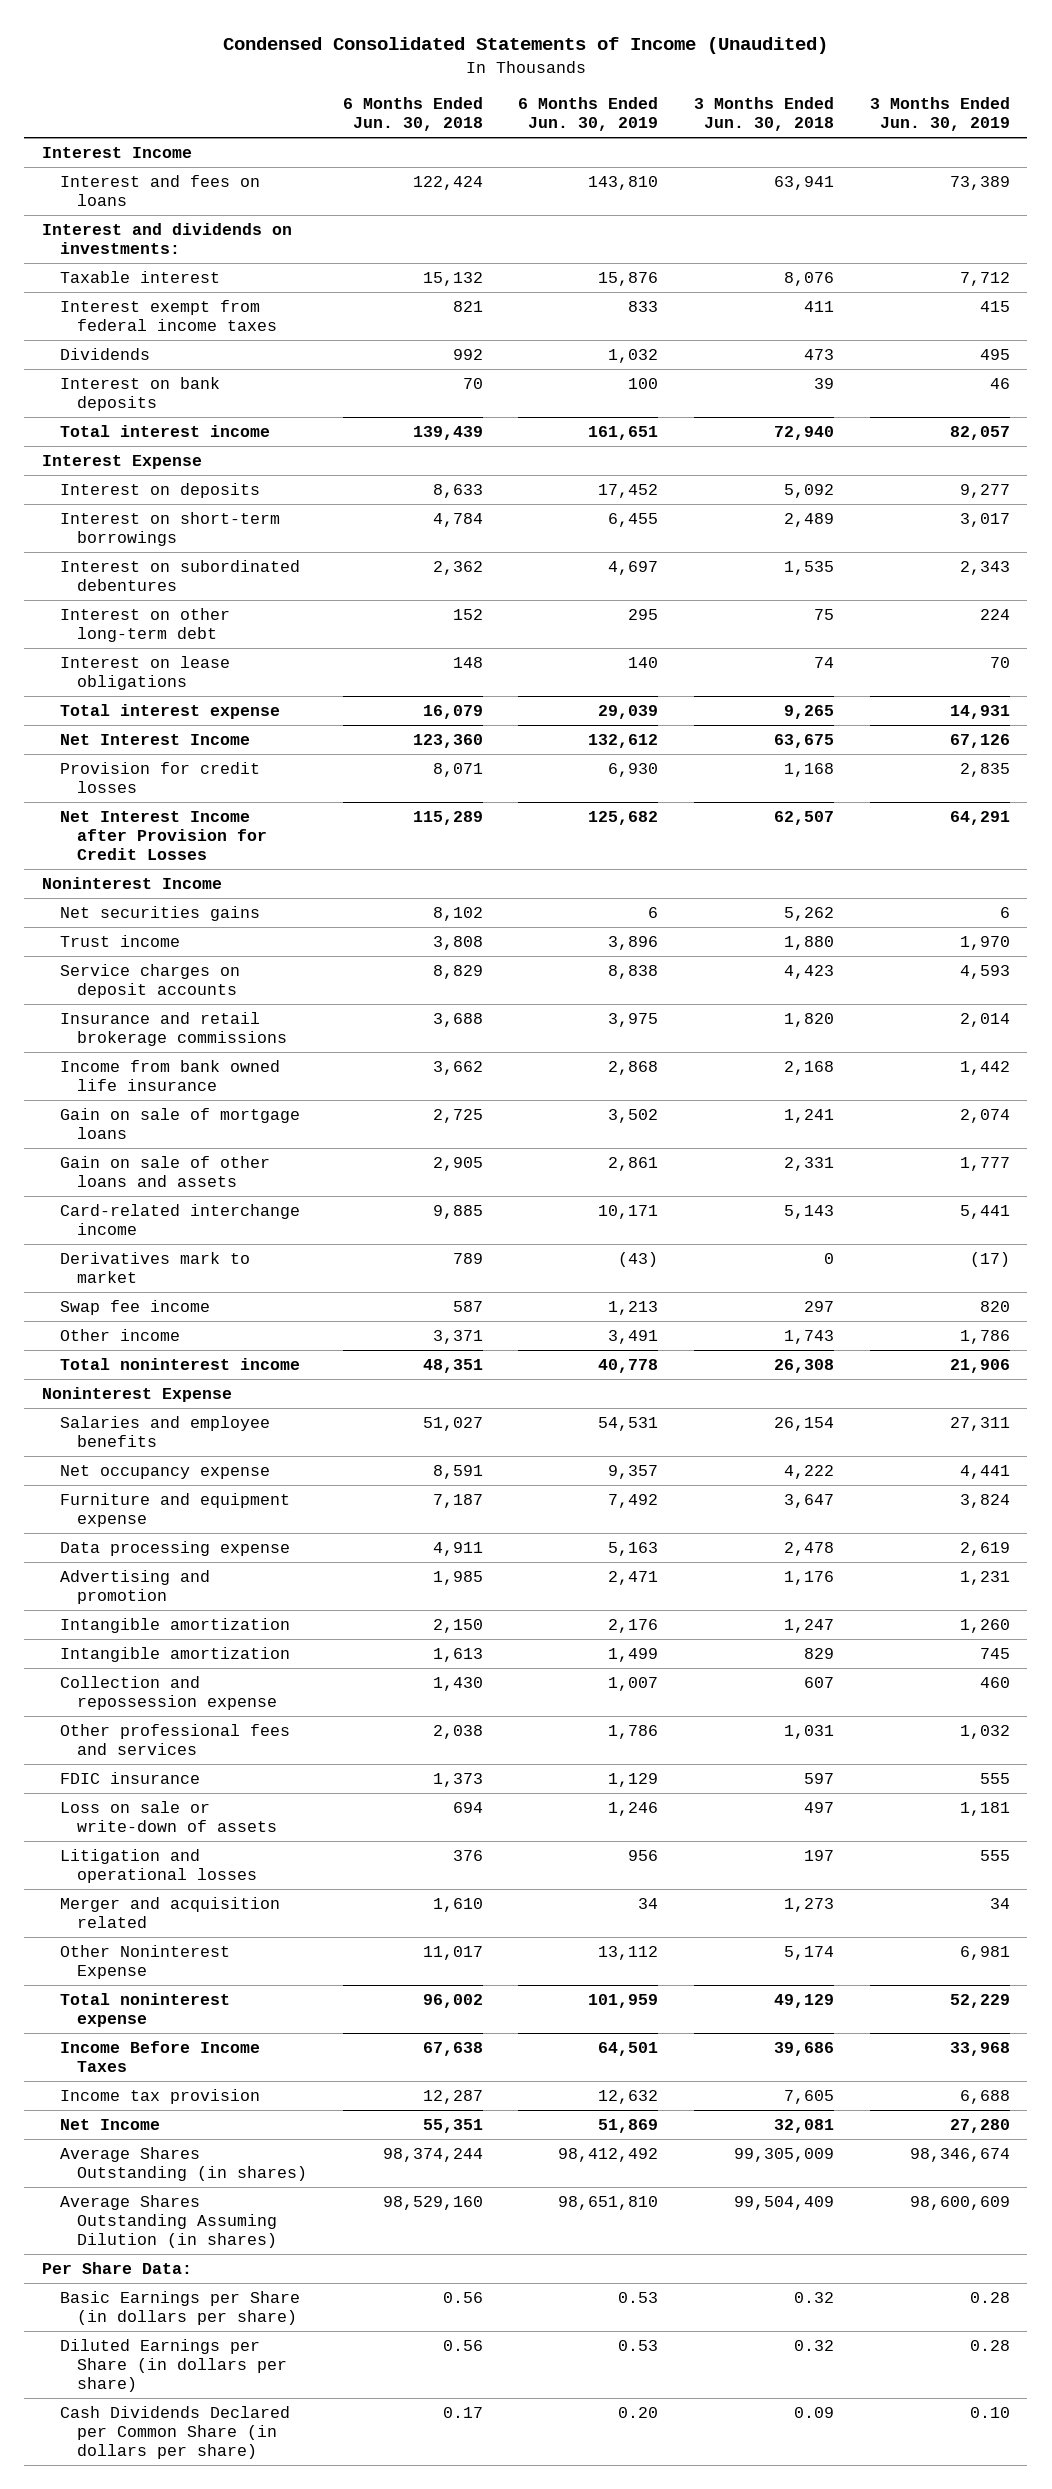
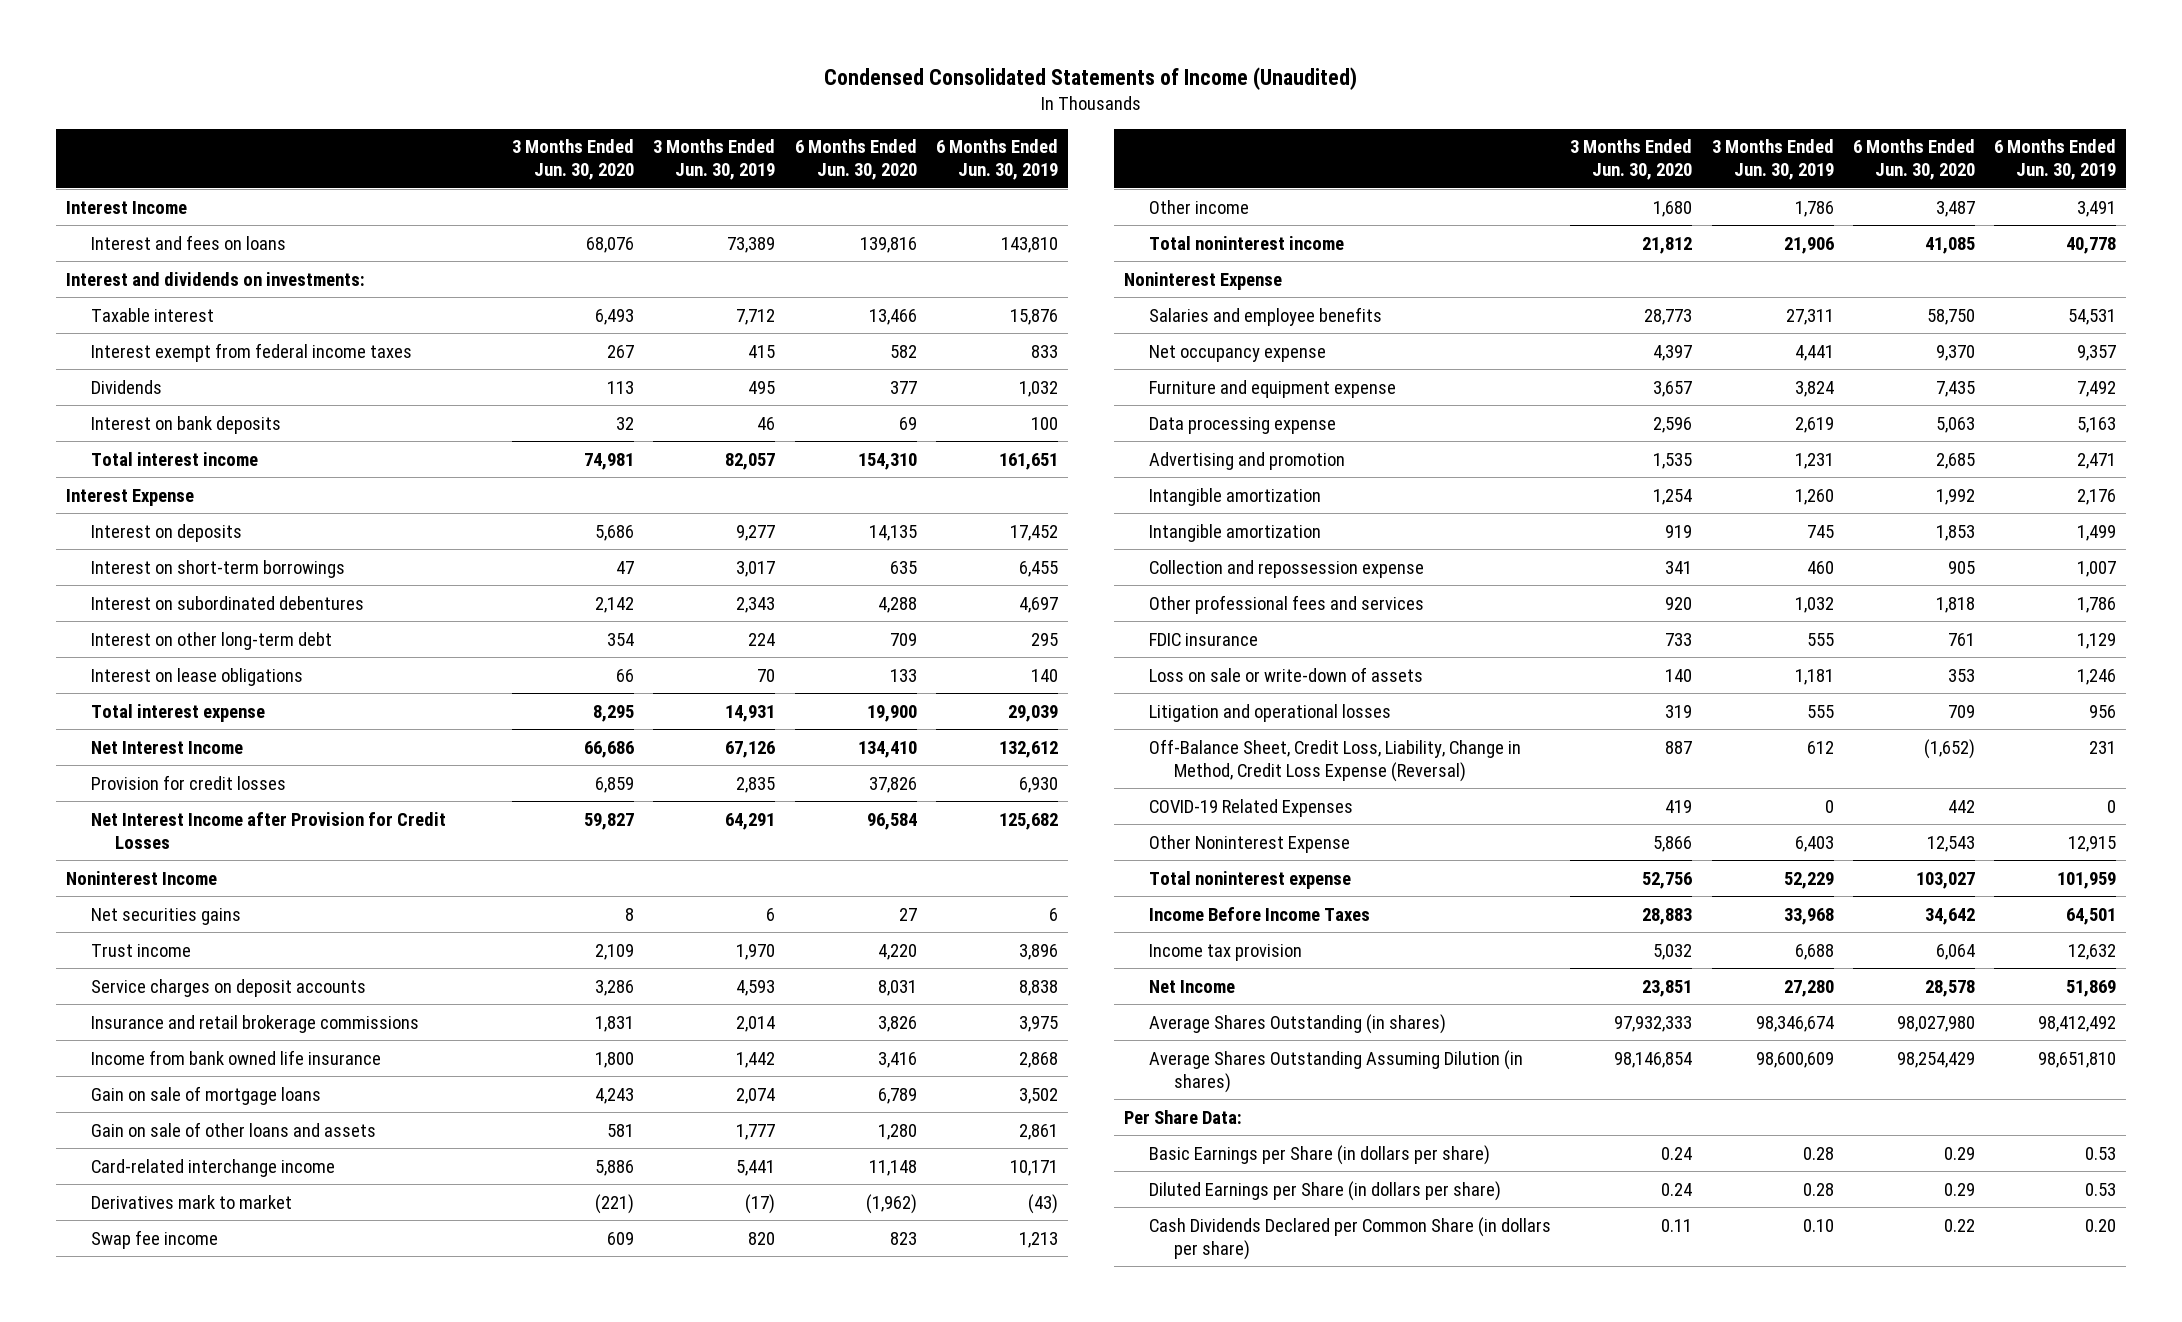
[342,97,483,132] 6 Months Ended Jun. 30, 2018 -> none
[693,97,834,132] 3 Months Ended Jun. 30, 2018 -> none
none -> [511,139,634,181] 3 Months Ended Jun. 30, 2020
none -> [794,139,917,181] 6 Months Ended Jun. 30, 2020
[59,1896,280,1929] Merger and acquisition related -> none
none -> [1148,738,1521,782] Off-Balance Sheet, Credit Loss, Liability, Change in Method, Credit Loss Expense (Reversal)
none -> [1148,798,1353,817] COVID-19 Related Expenses
[598,1945,659,1960] 13,112 -> [2068,835,2117,852] 12,915
[959,1945,1010,1960] 6,981 -> [1794,835,1834,852] 6,403

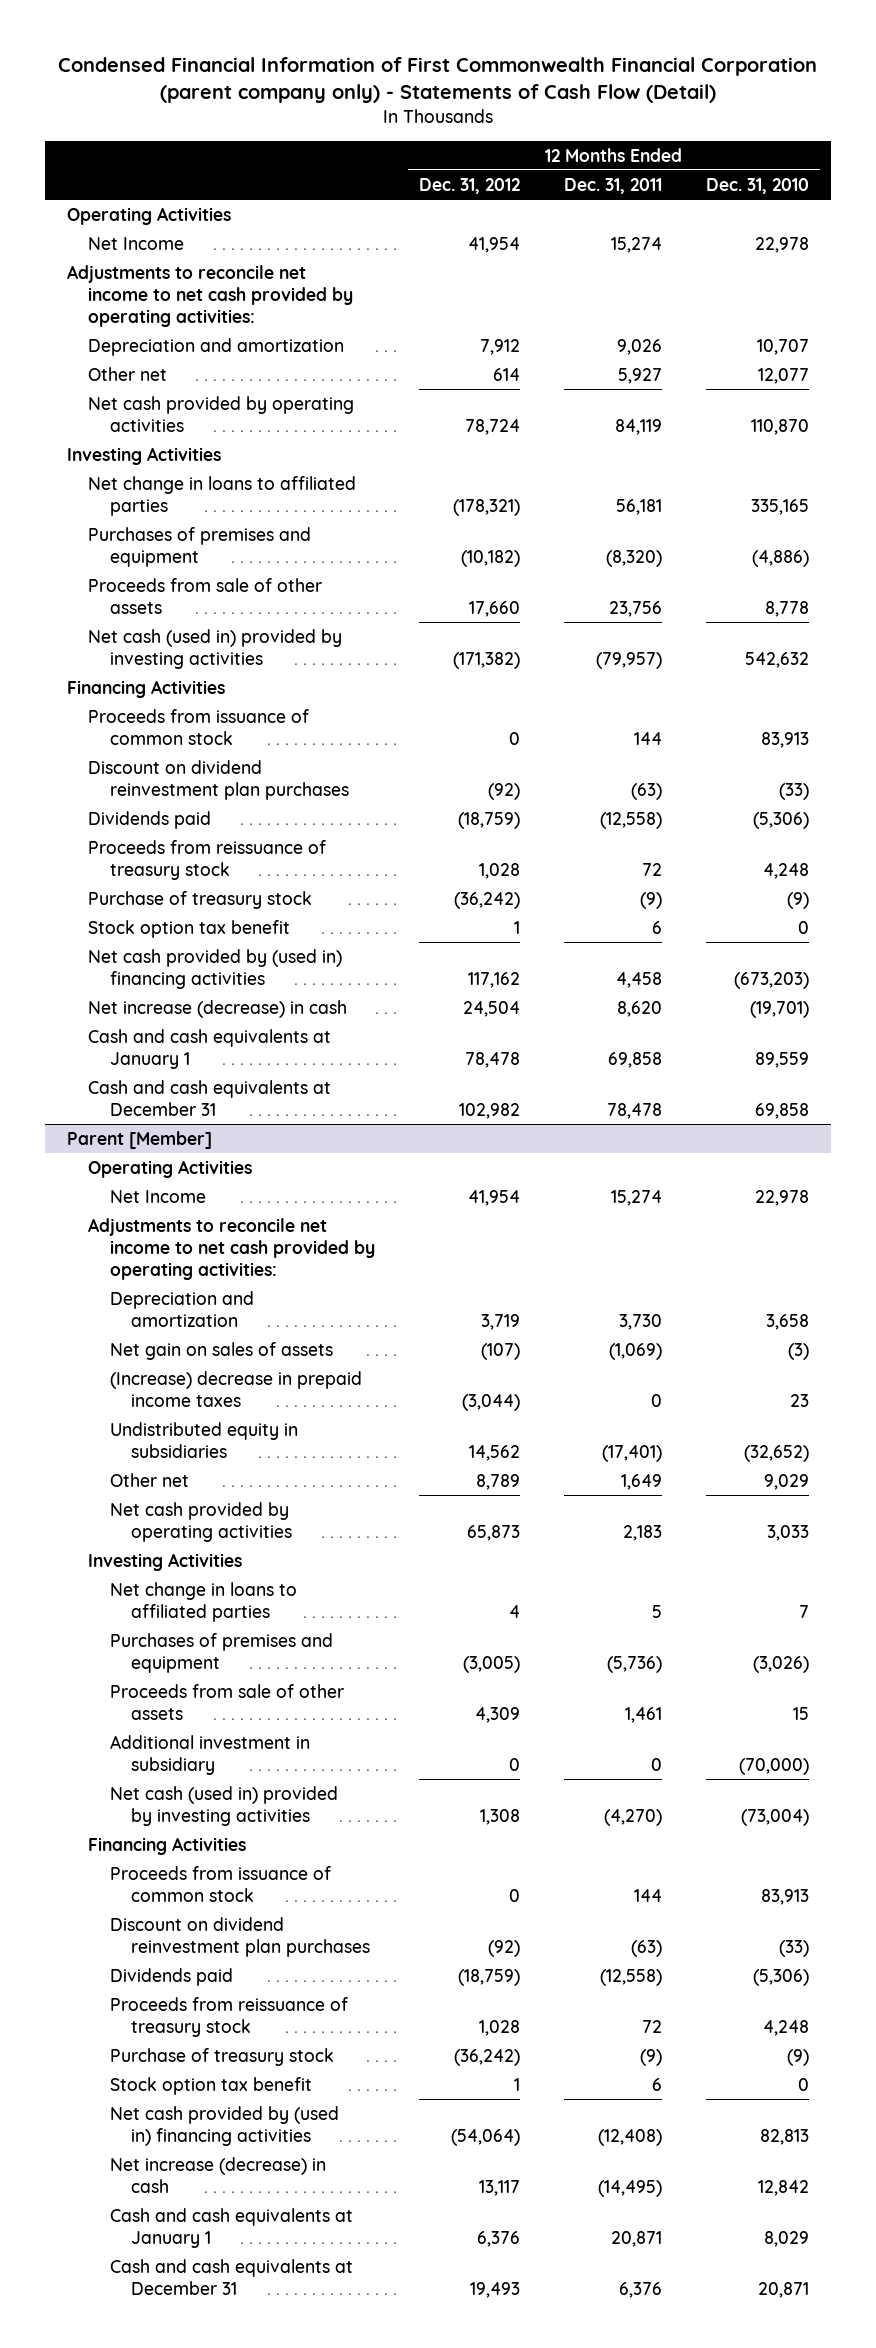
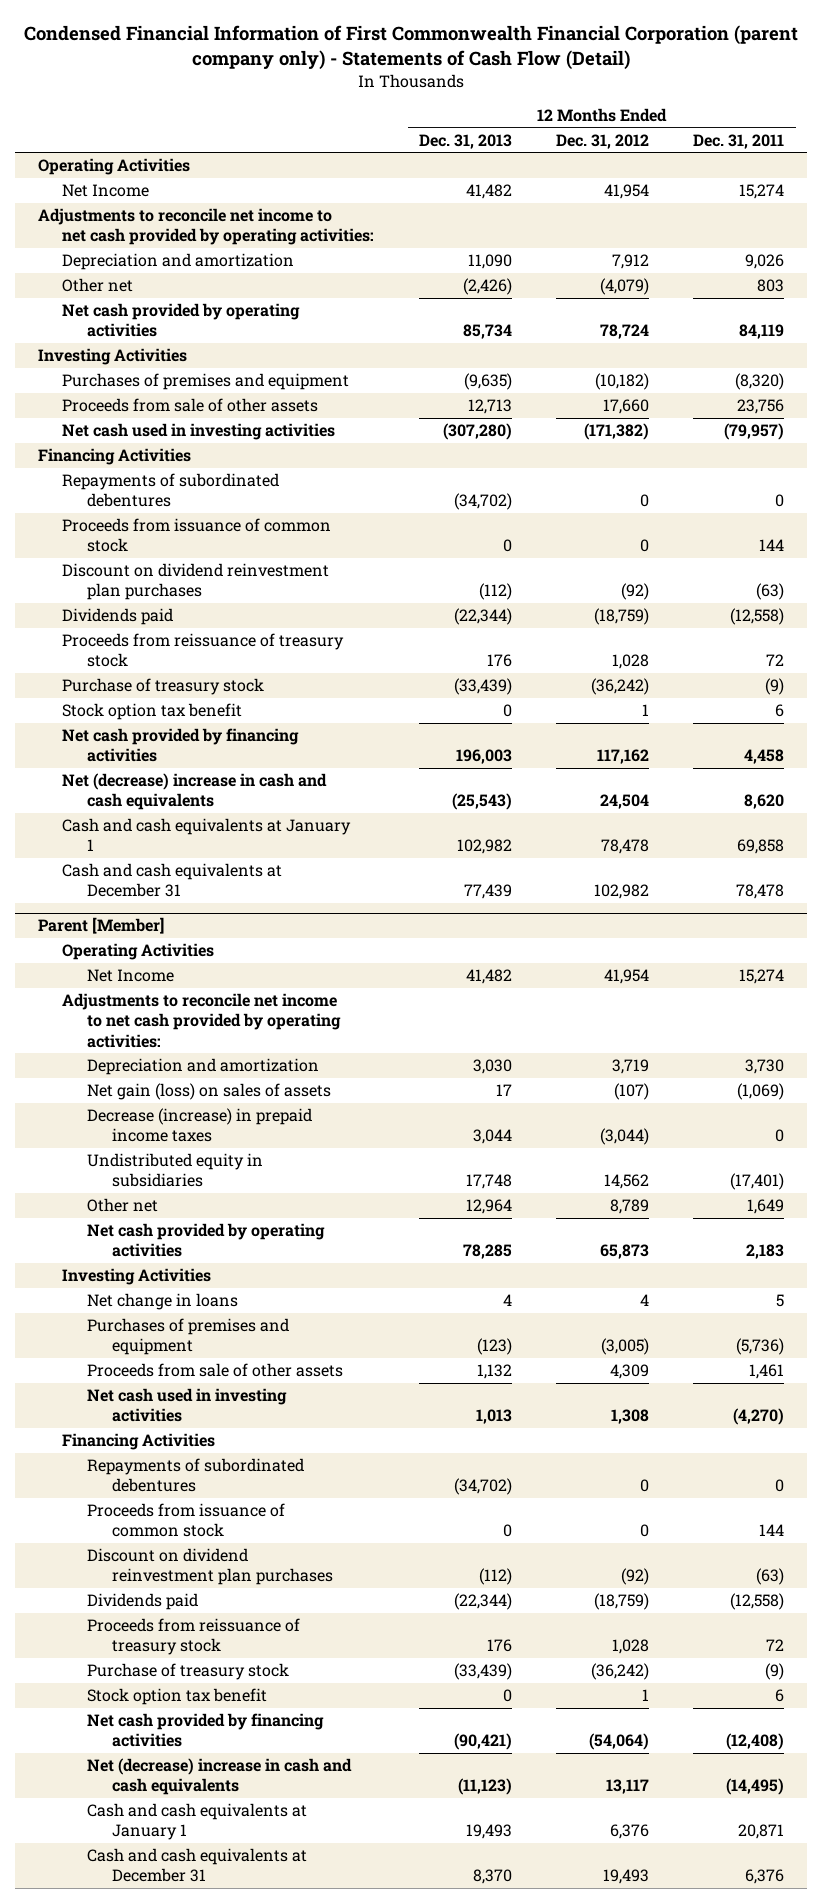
[706,177,810,194] Dec. 31, 2010 -> none
none -> [418,133,512,149] Dec. 31, 2013
[492,367,520,381] 614 -> [600,278,650,296] (4,079)
[617,367,662,384] 5,927 -> [757,279,785,293] 803
[88,475,357,516] Net change in loans to affiliated parties -> none
[88,628,343,669] Net cash (used in) provided by investing activities -> [62,423,336,441] Net cash used in investing activities
none -> [62,473,280,508] Repayments of subordinated debentures
[88,948,343,989] Net cash provided by (used in) financing activities -> [62,728,300,763] Net cash provided by financing activities
[88,999,348,1018] Net increase (decrease) in cash -> [62,773,328,811] Net (decrease) increase in cash and cash equivalents
[109,1341,333,1360] Net gain on sales of assets -> [87,1083,332,1101] Net gain (loss) on sales of assets
[109,1370,362,1407] (Increase) decrease in prepaid income taxes -> [87,1108,313,1143] Decrease (increase) in prepaid income taxes
[109,1581,297,1622] Net change in loans to affiliated parties -> [87,1293,239,1311] Net change in loans
[109,1734,310,1775] Additional investment in subsidiary -> none
[109,1785,338,1826] Net cash (used in) provided by investing activities -> [87,1388,288,1423] Net cash used in investing activities
none -> [87,1458,305,1493] Repayments of subordinated debentures
[109,2105,339,2146] Net cash provided by (used in) financing activities -> [87,1713,325,1748] Net cash provided by financing activities
[109,2156,326,2193] Net increase (decrease) in cash -> [87,1758,353,1796] Net (decrease) increase in cash and cash equivalents

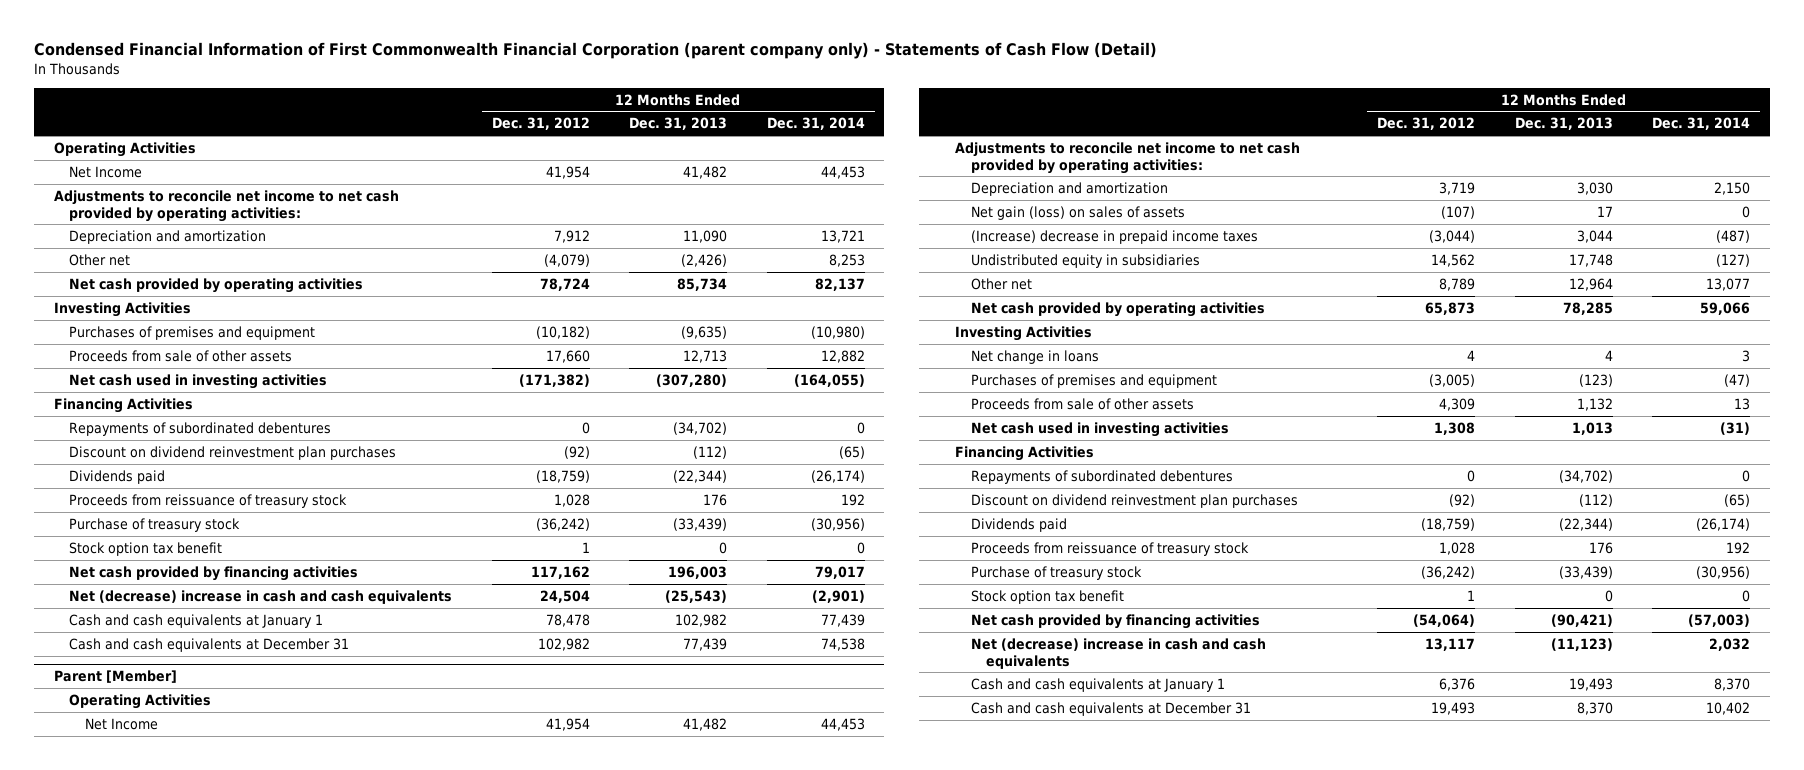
[693,133,785,149] Dec. 31, 2011 -> none
none -> [766,117,865,131] Dec. 31, 2014
[62,518,332,553] Proceeds from issuance of common stock -> none
[87,1108,313,1143] Decrease (increase) in prepaid income taxes -> [970,229,1258,244] (Increase) decrease in prepaid income taxes
[87,1503,286,1538] Proceeds from issuance of common stock -> none

